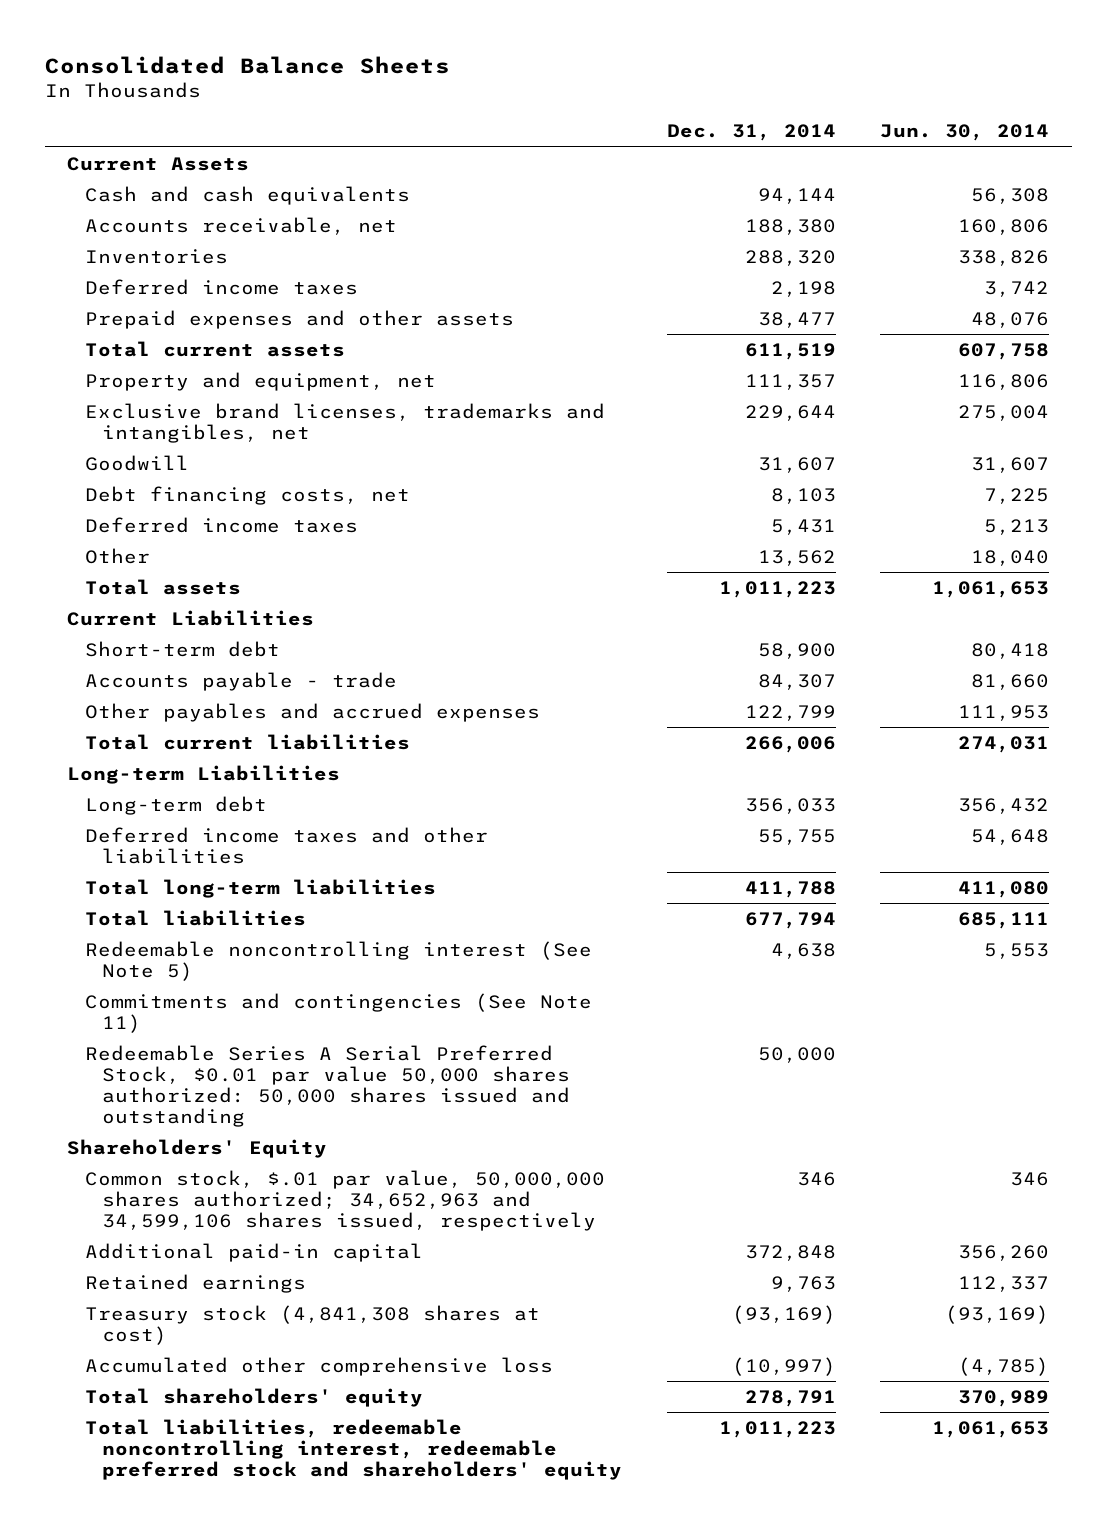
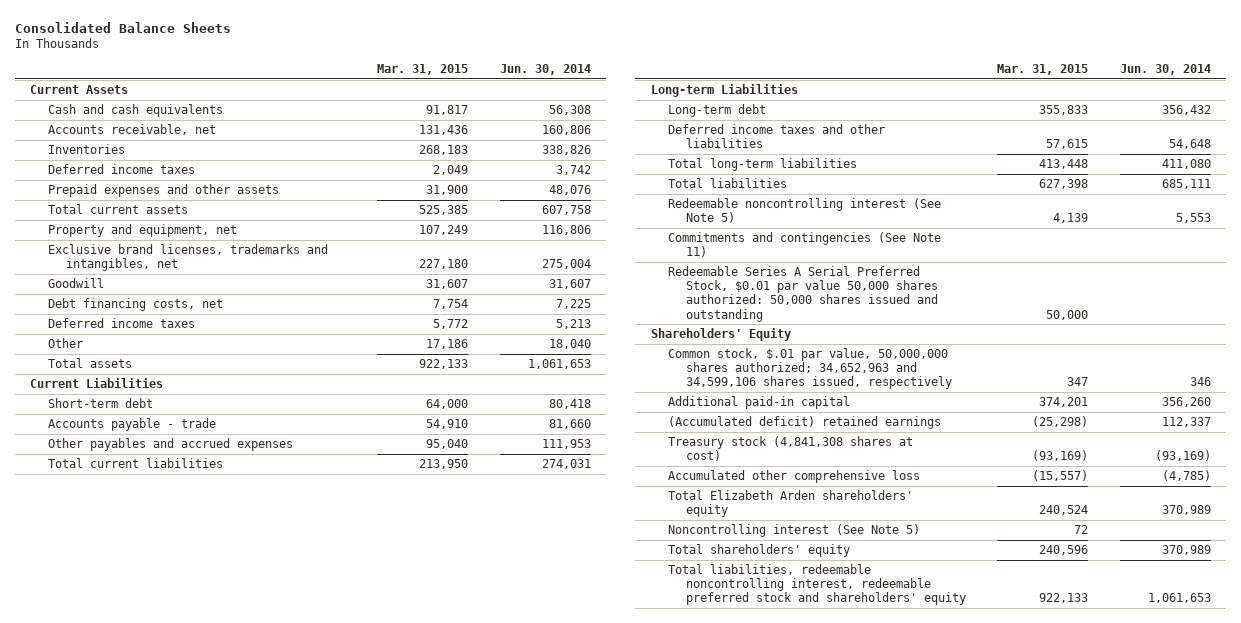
[666,124,836,142] Dec. 31, 2014 -> none
none -> [377,64,469,76] Mar. 31, 2015
[84,1273,306,1293] Retained earnings -> [668,415,942,429] (Accumulated deficit) retained earnings
none -> [668,489,914,518] Total Elizabeth Arden shareholders' equity
none -> [668,523,921,537] Noncontrolling interest (See Note 5)

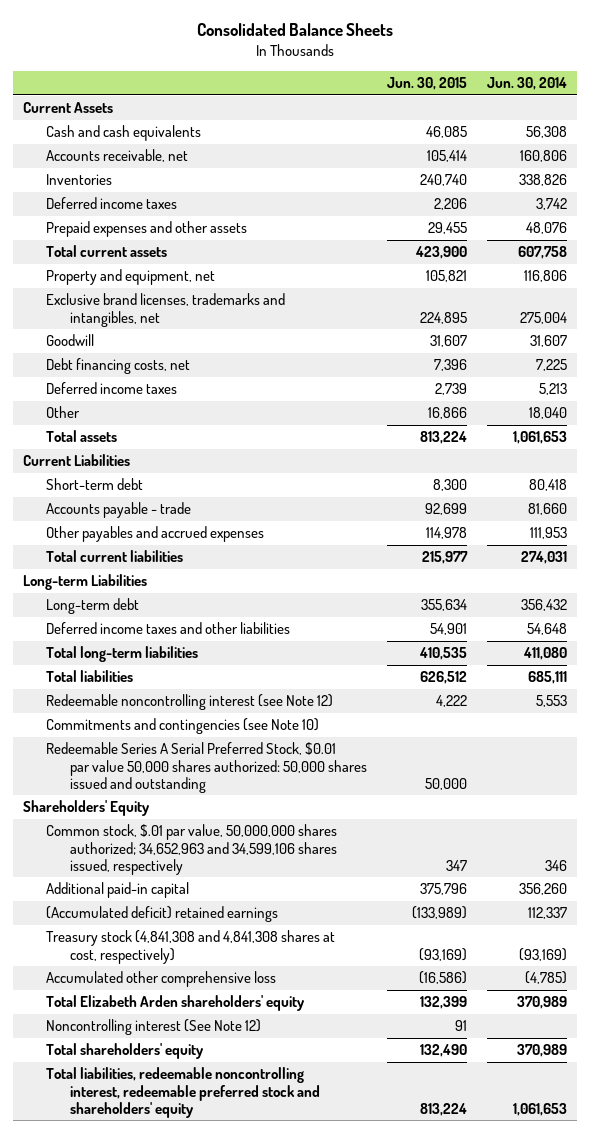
[377,64,469,76] Mar. 31, 2015 -> none
none -> [386,77,467,91] Jun. 30, 2015
[668,197,942,224] Redeemable noncontrolling interest (See Note 5) -> [46,694,334,711] Redeemable noncontrolling interest (see Note 12)
[668,231,942,258] Commitments and contingencies (See Note 11) -> [46,718,320,735] Commitments and contingencies (see Note 10)
[668,435,914,462] Treasury stock (4,841,308 shares at cost) -> [46,930,336,964] Treasury stock (4,841,308 and 4,841,308 shares at cost, respectively)
[668,523,921,537] Noncontrolling interest (See Note 5) -> [46,1019,262,1036] Noncontrolling interest (See Note 12)

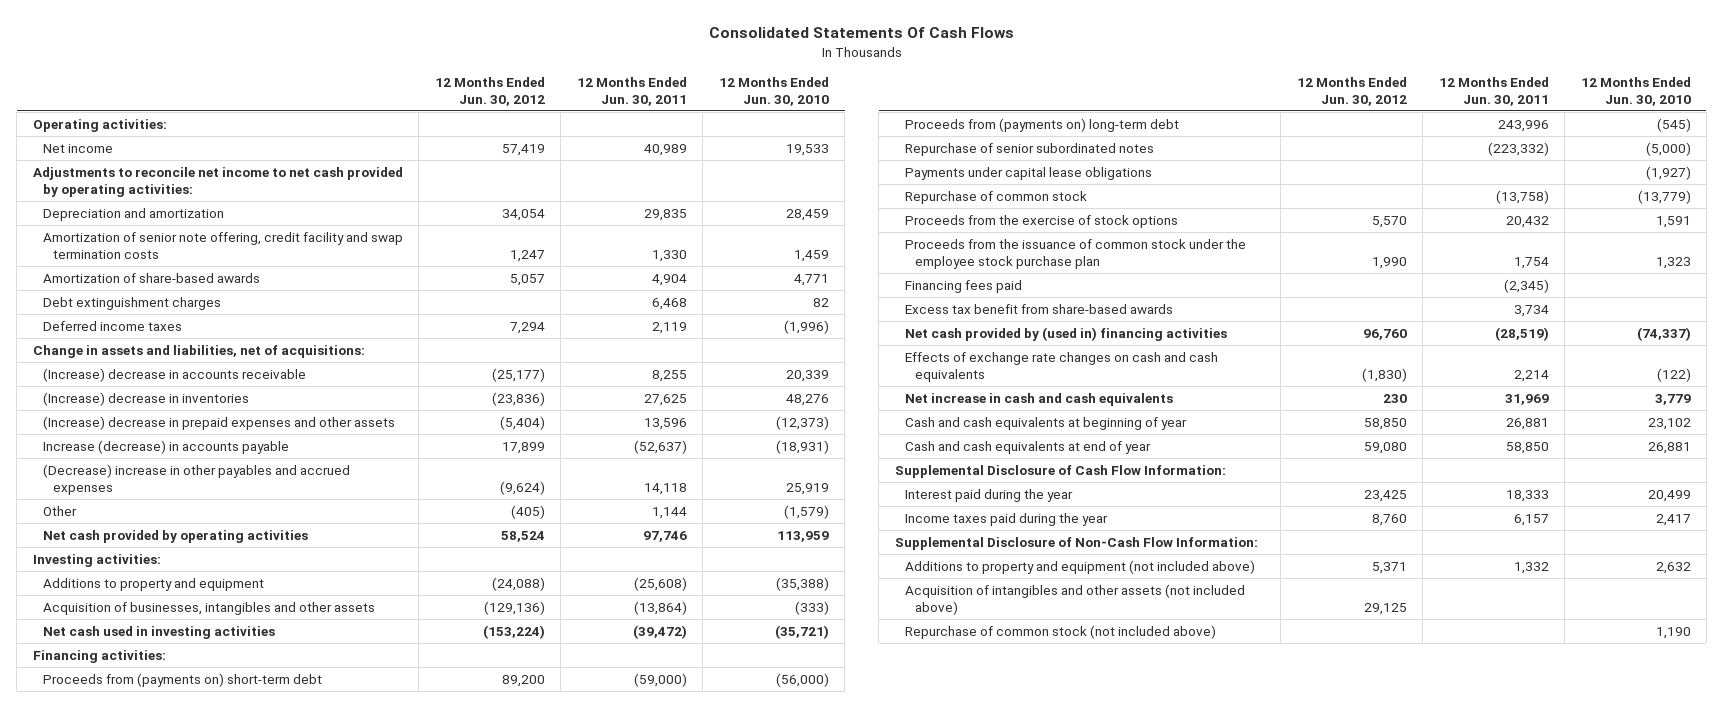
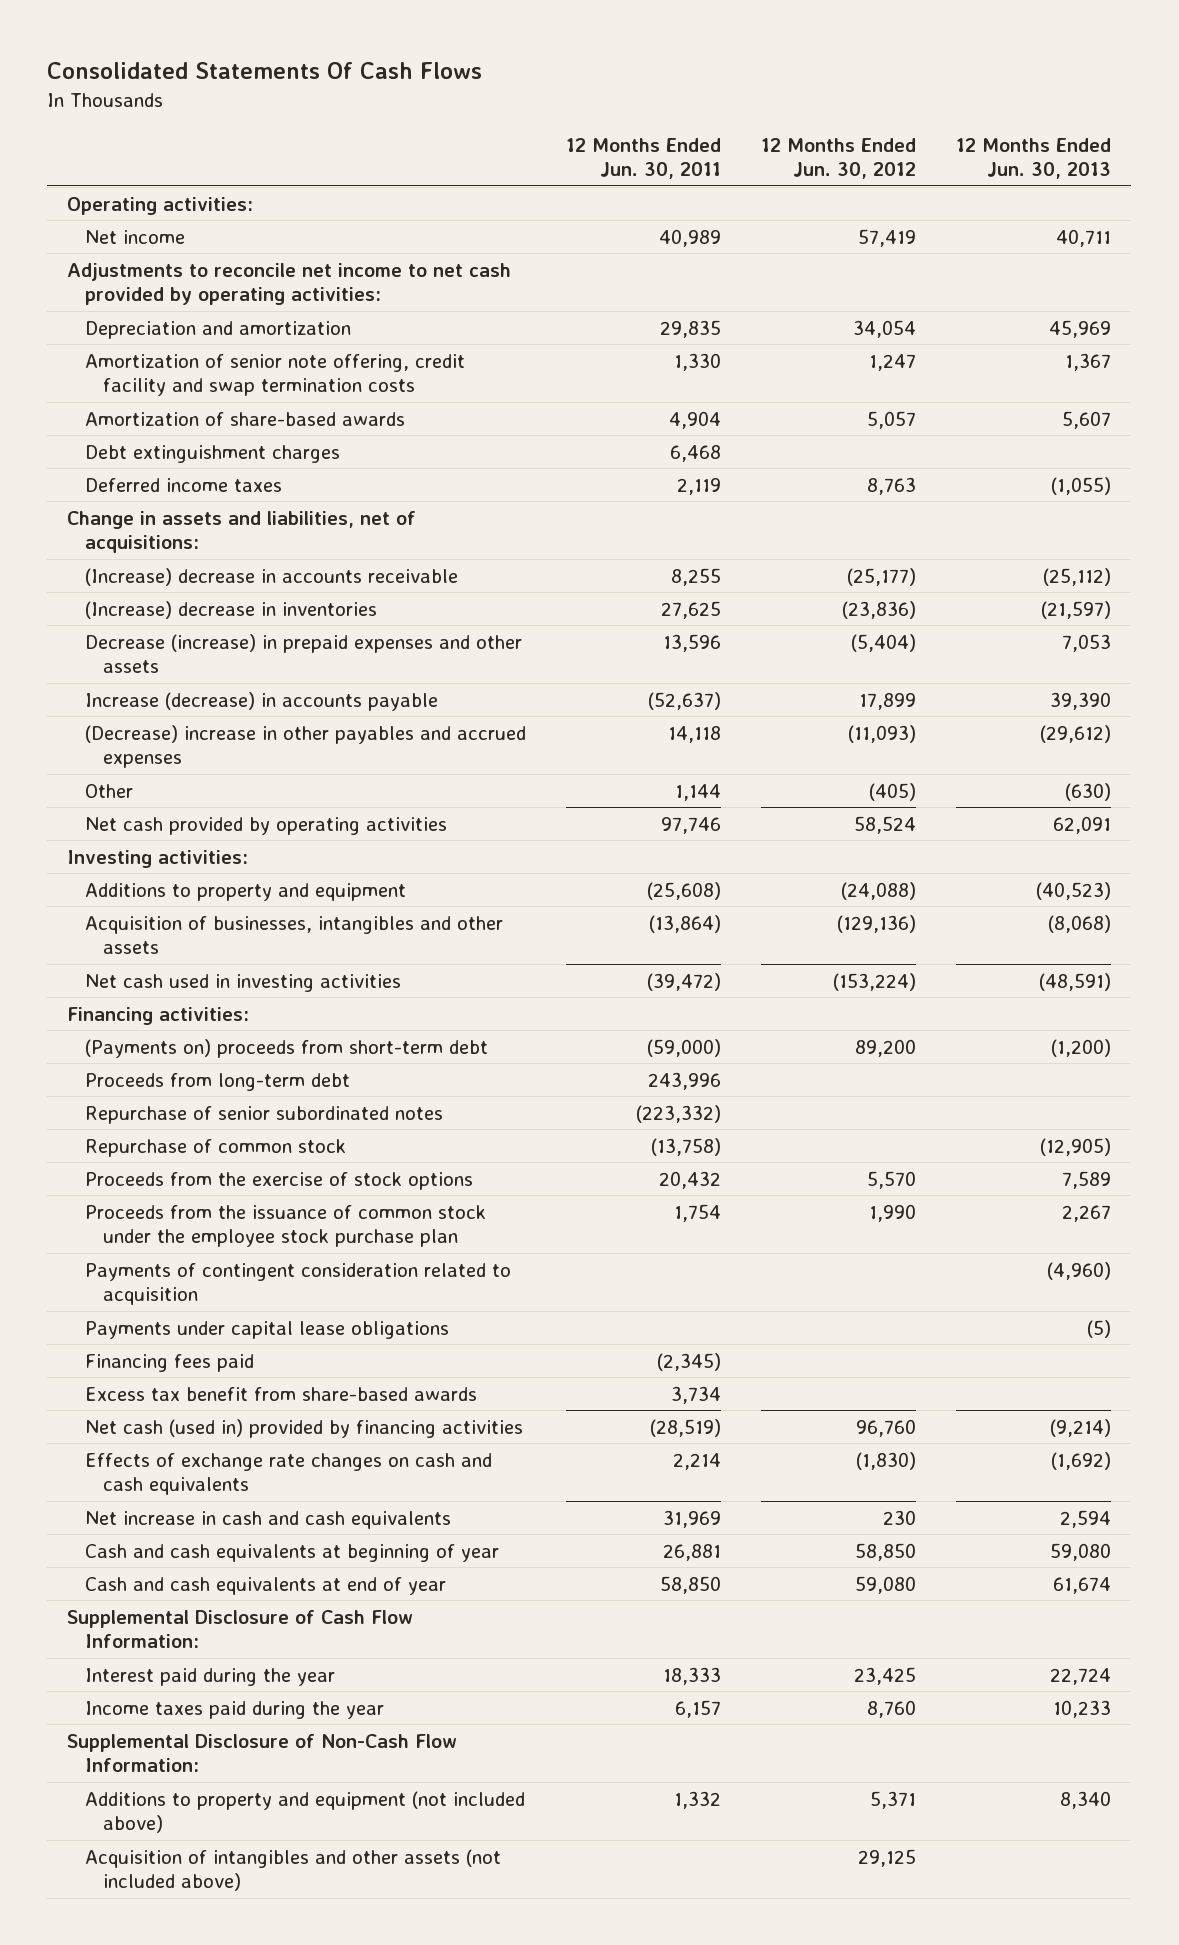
[718,77,829,106] 12 Months Ended Jun. 30, 2010 -> none
none -> [956,137,1112,180] 12 Months Ended Jun. 30, 2013
[509,321,545,334] 7,294 -> [867,476,917,495] 8,763
[42,415,395,430] (Increase) decrease in prepaid expenses and other assets -> [85,633,523,673] Decrease (increase) in prepaid expenses and other assets
[499,480,545,495] (9,624) -> [848,724,917,743] (11,093)
[42,672,322,687] Proceeds from (payments on) short-term debt -> [85,1038,489,1058] (Payments on) proceeds from short-term debt
[904,117,1179,132] Proceeds from (payments on) long-term debt -> [85,1072,351,1091] Proceeds from long-term debt
none -> [85,1262,512,1305] Payments of contingent consideration related to acquisition
[904,166,1152,180] Payments under capital lease obligations -> [85,1320,450,1339] Payments under capital lease obligations
[904,326,1227,341] Net cash provided by (used in) financing activities -> [85,1418,524,1438] Net cash (used in) provided by financing activities
[904,624,1216,639] Repurchase of common stock (not included above) -> none

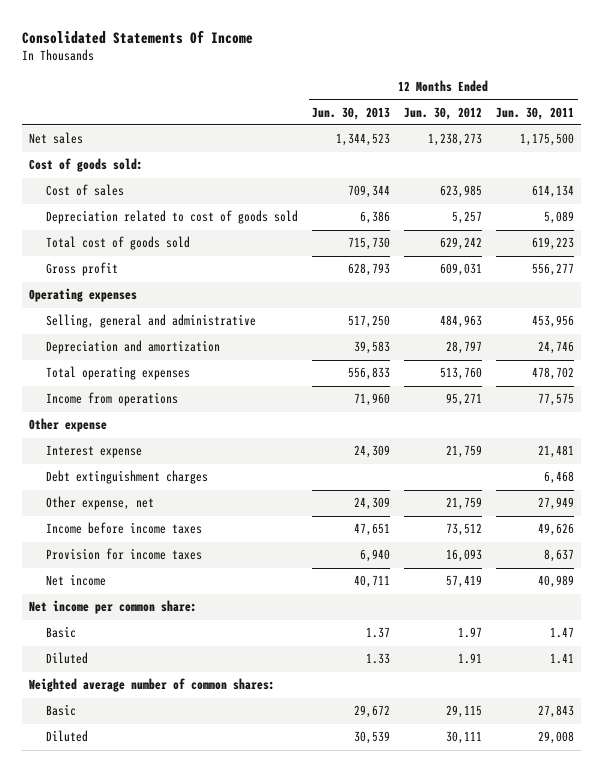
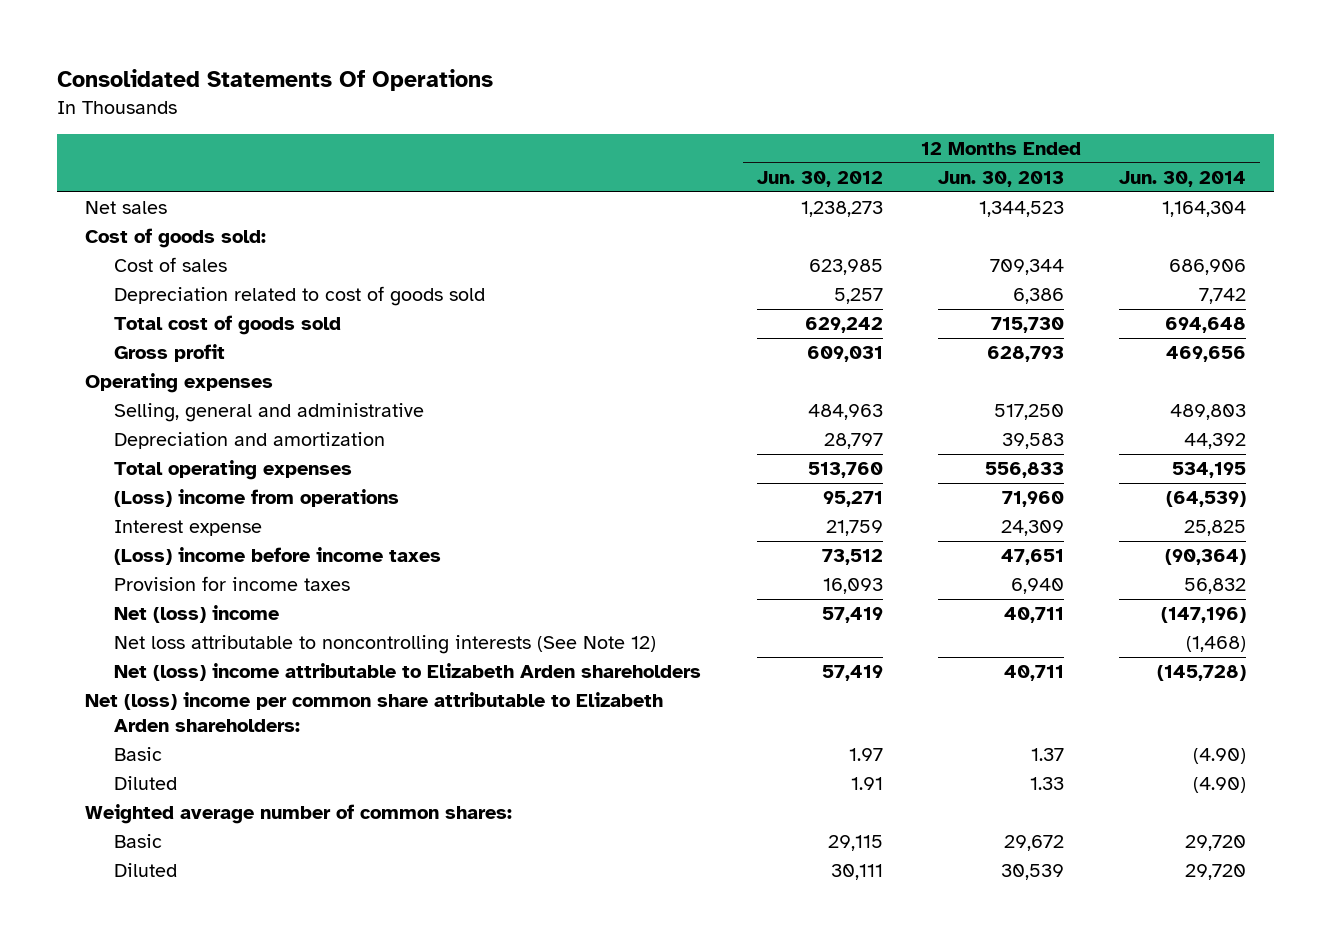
[22,29,254,44] Consolidated Statements Of Income -> [57,69,494,92] Consolidated Statements Of Operations
[496,106,575,120] Jun. 30, 2011 -> none
none -> [1119,170,1247,187] Jun. 30, 2014
[29,418,108,433] Other expense -> none
[46,392,179,407] Income from operations -> [114,489,400,508] (Loss) income from operations
[46,470,209,485] Debt extinguishment charges -> none
[46,496,155,511] Other expense, net -> none
[46,522,203,535] Income before income taxes -> [114,547,442,566] (Loss) income before income taxes
none -> [114,605,280,624] Net (loss) income
none -> [114,635,657,655] Net loss attributable to noncontrolling interests (See Note 12)
[46,574,107,587] Net income -> [114,663,702,682] Net (loss) income attributable to Elizabeth Arden shareholders
[29,600,198,615] Net income per common share: -> [84,692,663,732] Net (loss) income per common share attributable to Elizabeth Arden shareholders:

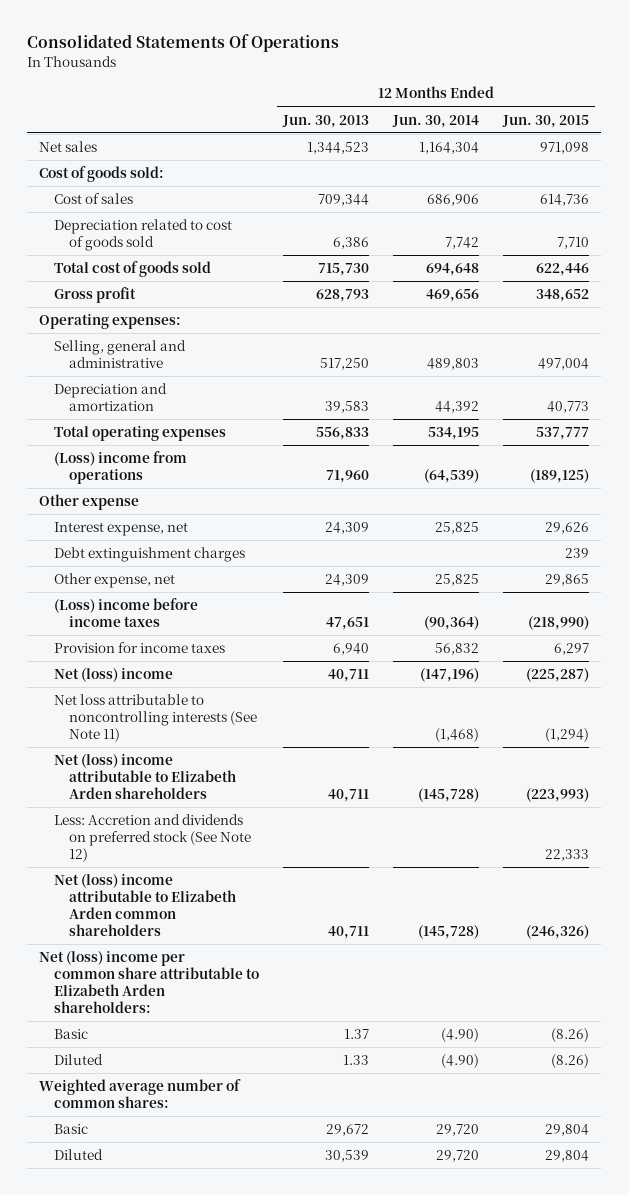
[756,170,883,187] Jun. 30, 2012 -> none
none -> [502,114,590,128] Jun. 30, 2015
[84,373,273,394] Operating expenses -> [39,314,182,330] Operating expenses:
none -> [39,494,140,511] Other expense
[114,520,263,537] Interest expense -> [54,522,189,537] Interest expense, net
none -> [54,547,246,563] Debt extinguishment charges
none -> [54,573,176,589] Other expense, net
[114,635,657,655] Net loss attributable to noncontrolling interests (See Note 12) -> [54,694,257,742] Net loss attributable to noncontrolling interests (See Note 11)
none -> [54,814,251,862] Less: Accretion and dividends on preferred stock (See Note 12)
none -> [54,874,236,936] Net (loss) income attributable to Elizabeth Arden common shareholders

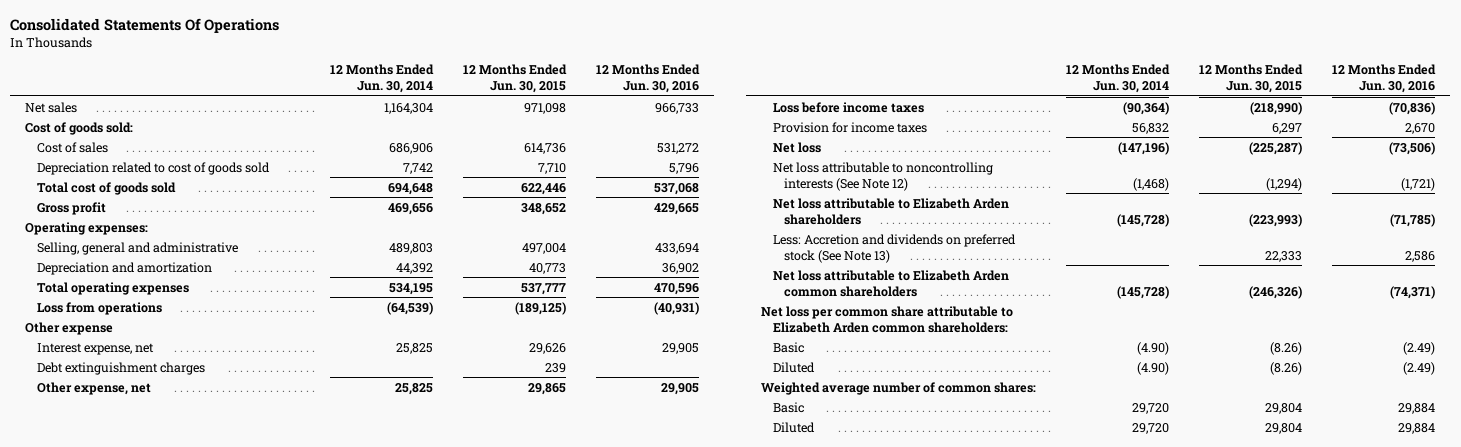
[282,114,370,128] Jun. 30, 2013 -> none
none -> [596,64,701,94] 12 Months Ended Jun. 30, 2016
[54,451,188,484] (Loss) income from operations -> [37,301,163,315] Loss from operations
[54,598,199,627] (Loss) income before income taxes -> [772,101,924,113] Loss before income taxes
[54,668,174,683] Net (loss) income -> [772,141,821,153] Net loss
[54,694,257,742] Net loss attributable to noncontrolling interests (See Note 11) -> [772,161,993,191] Net loss attributable to noncontrolling interests (See Note 12)
[54,754,236,799] Net (loss) income attributable to Elizabeth Arden shareholders -> [772,197,1009,225] Net loss attributable to Elizabeth Arden shareholders
[54,814,251,862] Less: Accretion and dividends on preferred stock (See Note 12) -> [772,233,1016,263] Less: Accretion and dividends on preferred stock (See Note 13)
[54,874,236,936] Net (loss) income attributable to Elizabeth Arden common shareholders -> [772,269,1009,297] Net loss attributable to Elizabeth Arden common shareholders
[39,951,260,1013] Net (loss) income per common share attributable to Elizabeth Arden shareholders: -> [761,305,1014,333] Net loss per common share attributable to Elizabeth Arden common shareholders:

